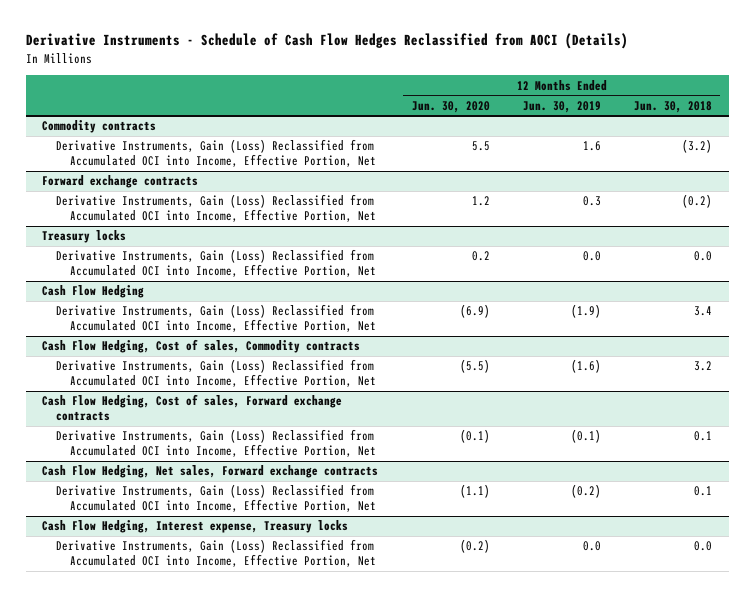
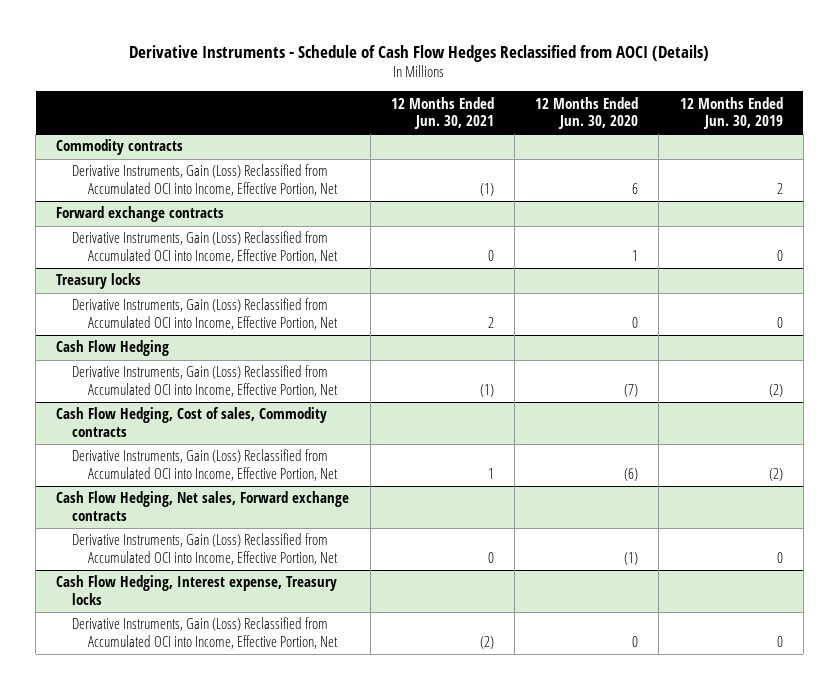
[634,100,713,113] Jun. 30, 2018 -> none
none -> [390,96,494,130] 12 Months Ended Jun. 30, 2021
[471,141,490,152] 5.5 -> [632,182,639,194] 6
[582,141,601,152] 1.6 -> [776,182,783,194] 2
[471,196,490,207] 1.2 -> [632,249,639,261] 1
[582,196,601,207] 0.3 -> [776,249,783,261] 0
[471,251,490,262] 0.2 -> [632,316,639,328] 0
[582,251,601,262] 0.0 -> [776,316,783,328] 0
[459,304,490,319] (6.9) -> [624,383,639,397] (7)
[570,304,601,319] (1.9) -> [768,383,783,397] (2)
[42,394,343,422] Cash Flow Hedging, Cost of sales, Forward exchange contracts -> none
[55,429,376,458] Derivative Instruments, Gain (Loss) Reclassified from Accumulated OCI into Income, Effective Portion, Net -> none
[459,359,490,374] (5.5) -> [624,467,639,481] (6)
[570,359,601,374] (1.6) -> [768,467,783,481] (2)
[459,484,490,499] (1.1) -> [624,551,639,565] (1)
[570,484,601,499] (0.2) -> [776,551,783,563] 0
[459,539,490,554] (0.2) -> [632,635,639,647] 0
[582,541,601,552] 0.0 -> [776,635,783,647] 0

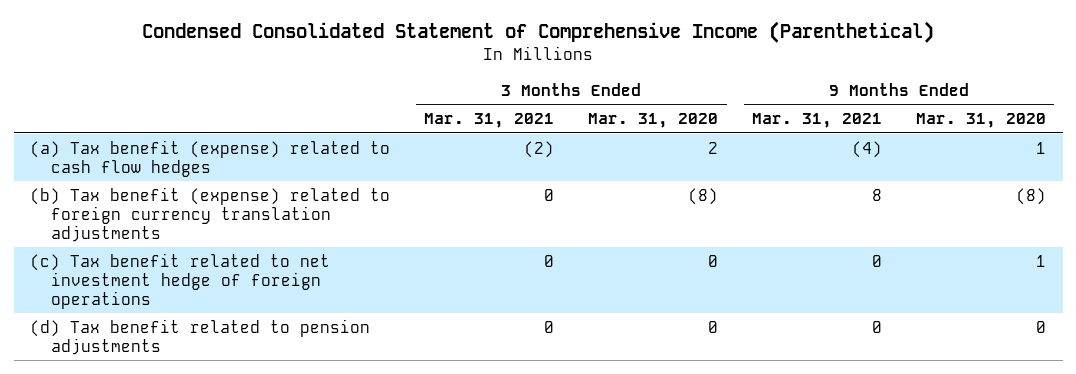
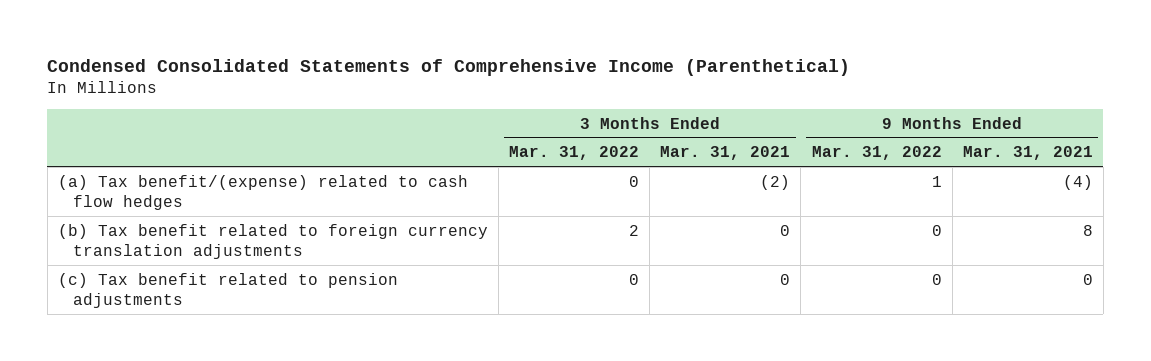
[142,21,935,44] Condensed Consolidated Statement of Comprehensive Income (Parenthetical) -> [47,58,851,76] Condensed Consolidated Statements of Comprehensive Income (Parenthetical)
[588,113,719,129] Mar. 31, 2020 -> none
[916,113,1047,129] Mar. 31, 2020 -> none
none -> [509,146,640,161] Mar. 31, 2022
none -> [811,146,942,161] Mar. 31, 2022
[30,252,331,309] (c) Tax benefit related to net investment hedge of foreign operations -> none
[30,139,391,177] (a) Tax benefit (expense) related to cash flow hedges -> [57,174,468,210] (a) Tax benefit/(expense) related to cash flow hedges
[30,186,391,242] (b) Tax benefit (expense) related to foreign currency translation adjustments -> [57,223,488,259] (b) Tax benefit related to foreign currency translation adjustments
[30,318,371,355] (d) Tax benefit related to pension adjustments -> [57,272,398,308] (c) Tax benefit related to pension adjustments

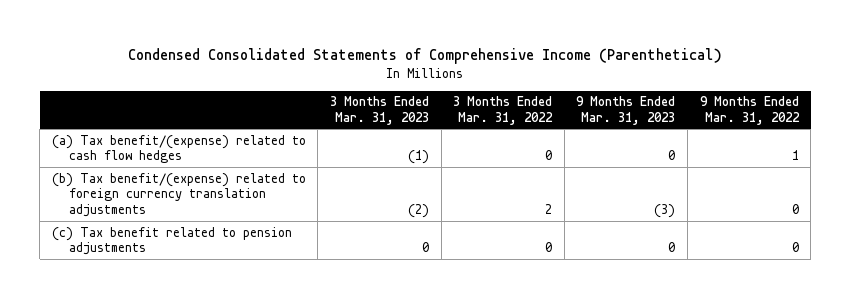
[660,146,791,161] Mar. 31, 2021 -> none
[962,146,1093,161] Mar. 31, 2021 -> none
none -> [330,96,430,125] 3 Months Ended Mar. 31, 2023
none -> [576,96,676,125] 9 Months Ended Mar. 31, 2023
[57,223,488,259] (b) Tax benefit related to foreign currency translation adjustments -> [51,172,306,217] (b) Tax benefit/(expense) related to foreign currency translation adjustments

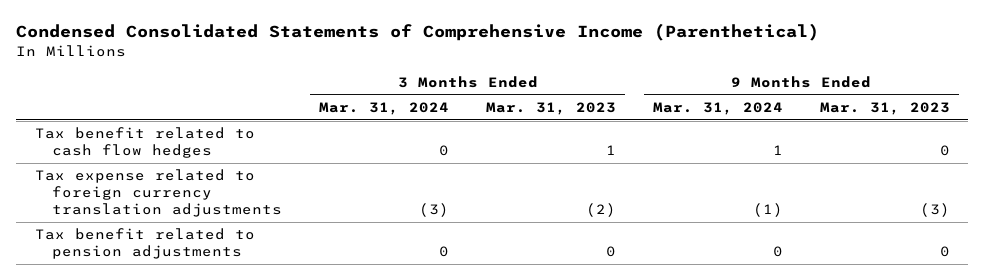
[453,96,554,125] 3 Months Ended Mar. 31, 2022 -> none
[699,96,800,125] 9 Months Ended Mar. 31, 2022 -> none
none -> [319,102,450,116] Mar. 31, 2024
none -> [653,102,784,116] Mar. 31, 2024
[51,134,306,164] (a) Tax benefit/(expense) related to cash flow hedges -> [34,127,255,159] Tax benefit related to cash flow hedges
[408,150,430,165] (1) -> [606,145,617,156] 1
[51,172,306,217] (b) Tax benefit/(expense) related to foreign currency translation adjustments -> [34,169,283,218] Tax expense related to foreign currency translation adjustments
[51,226,292,256] (c) Tax benefit related to pension adjustments -> [34,228,255,260] Tax benefit related to pension adjustments

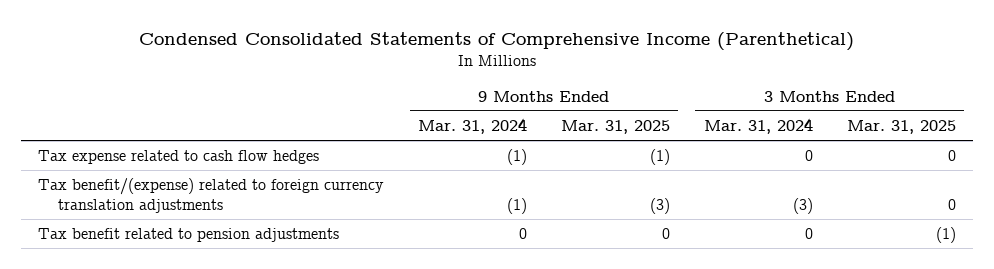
[486,102,617,116] Mar. 31, 2023 -> none
[819,102,950,116] Mar. 31, 2023 -> none
none -> [560,119,670,134] Mar. 31, 2025
none -> [846,119,956,134] Mar. 31, 2025
[34,127,255,159] Tax benefit related to cash flow hedges -> [38,149,320,164] Tax expense related to cash flow hedges
[773,145,784,156] 1 -> [507,148,528,165] (1)
[34,169,283,218] Tax expense related to foreign currency translation adjustments -> [38,177,385,213] Tax benefit/(expense) related to foreign currency translation adjustments

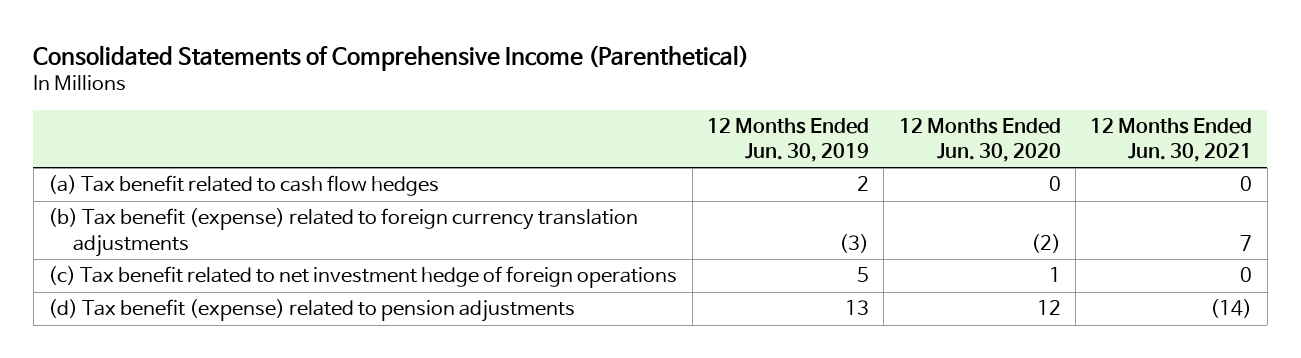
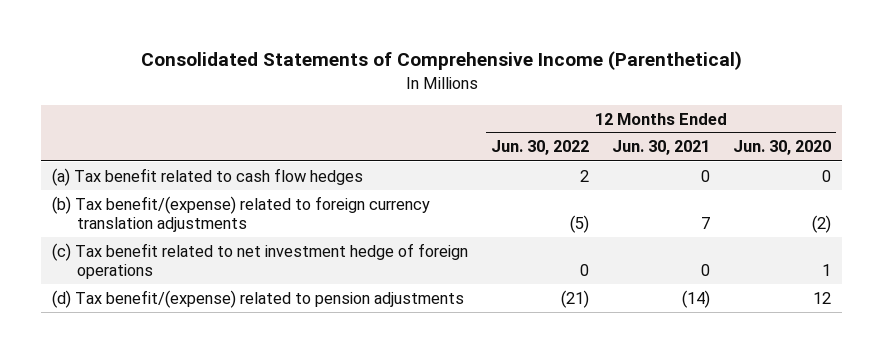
[706,117,869,163] 12 Months Ended Jun. 30, 2019 -> none
none -> [491,140,590,156] Jun. 30, 2022
[48,208,639,257] (b) Tax benefit (expense) related to foreign currency translation adjustments -> [52,195,431,233] (b) Tax benefit/(expense) related to foreign currency translation adjustments
[48,299,576,323] (d) Tax benefit (expense) related to pension adjustments -> [52,289,465,308] (d) Tax benefit/(expense) related to pension adjustments

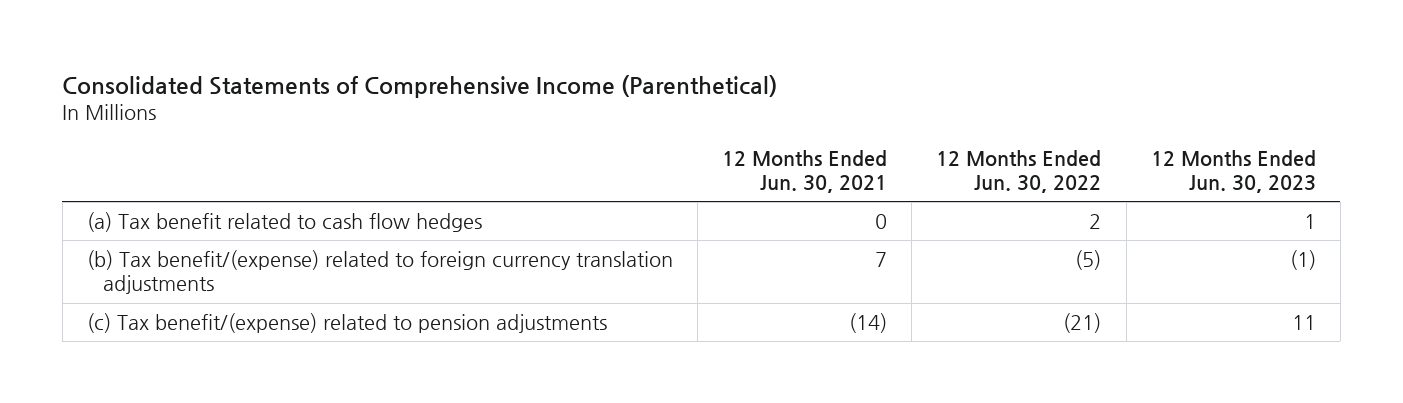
[732,140,831,156] Jun. 30, 2020 -> none
none -> [1150,149,1316,193] 12 Months Ended Jun. 30, 2023
[52,242,469,280] (c) Tax benefit related to net investment hedge of foreign operations -> none
[52,289,465,308] (d) Tax benefit/(expense) related to pension adjustments -> [87,313,608,334] (c) Tax benefit/(expense) related to pension adjustments

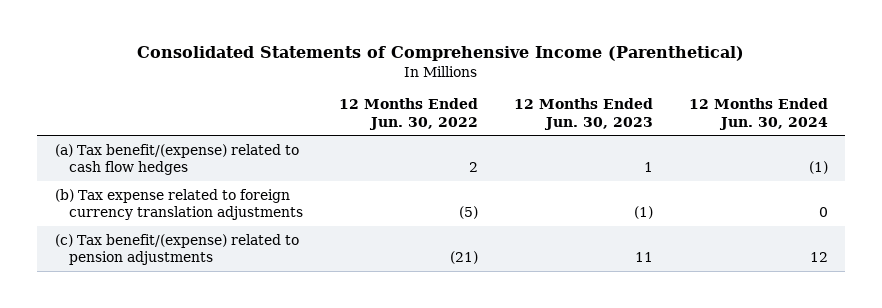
[722,149,888,193] 12 Months Ended Jun. 30, 2021 -> none
none -> [688,97,828,130] 12 Months Ended Jun. 30, 2024
[87,212,483,233] (a) Tax benefit related to cash flow hedges -> [54,143,299,176] (a) Tax benefit/(expense) related to cash flow hedges
[87,250,674,295] (b) Tax benefit/(expense) related to foreign currency translation adjustments -> [54,188,304,221] (b) Tax expense related to foreign currency translation adjustments

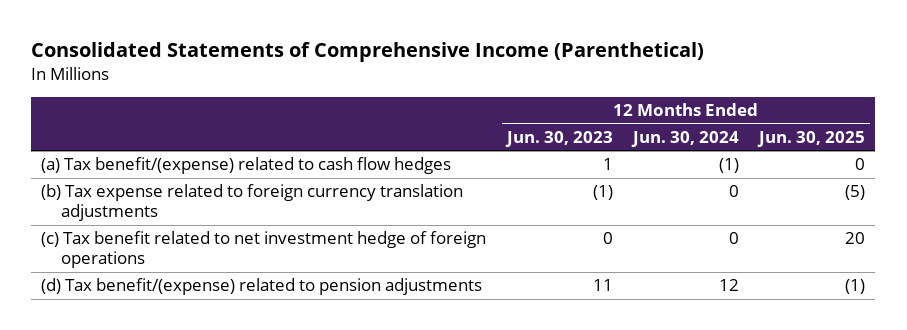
[338,97,478,130] 12 Months Ended Jun. 30, 2022 -> none
none -> [757,130,866,147] Jun. 30, 2025
none -> [41,231,487,269] (c) Tax benefit related to net investment hedge of foreign operations
[54,233,299,266] (c) Tax benefit/(expense) related to pension adjustments -> [41,278,483,296] (d) Tax benefit/(expense) related to pension adjustments

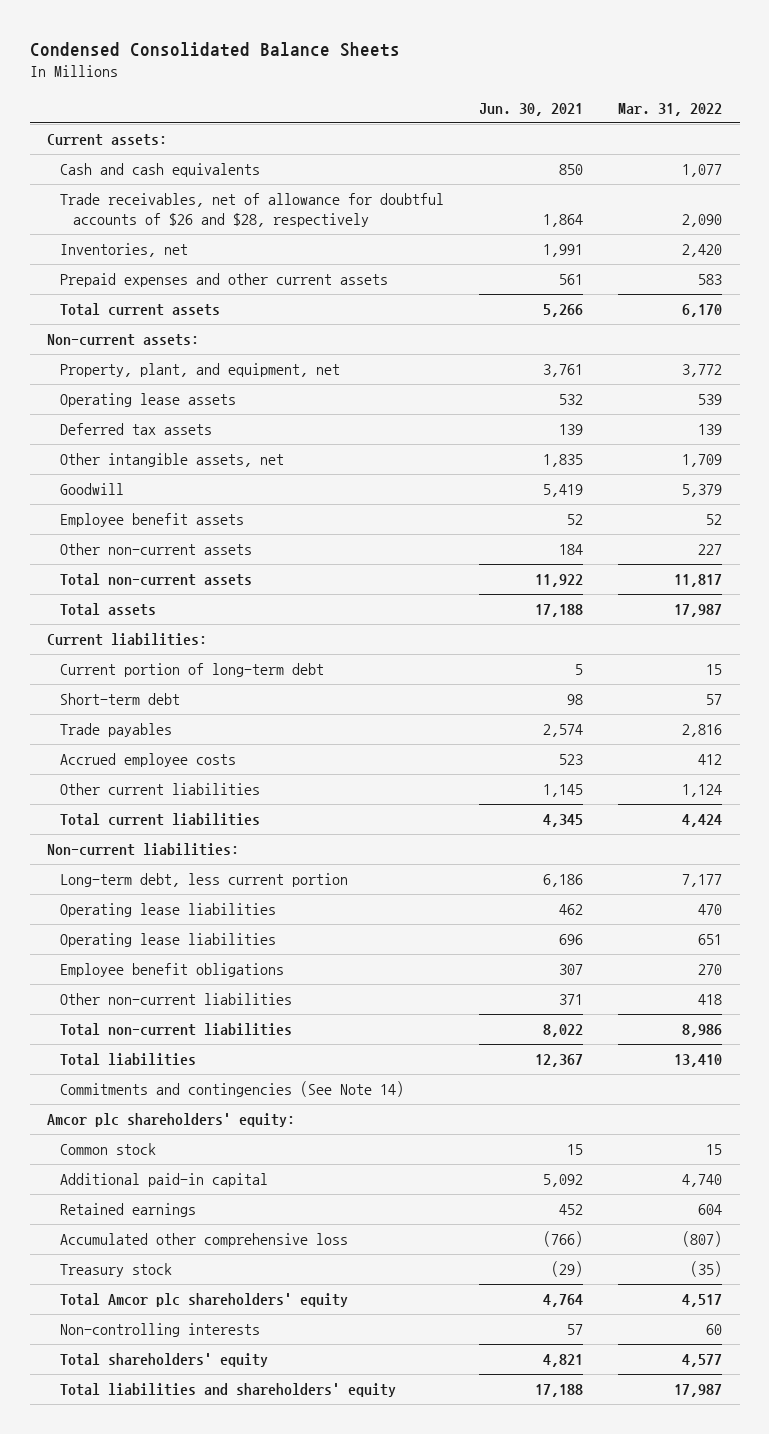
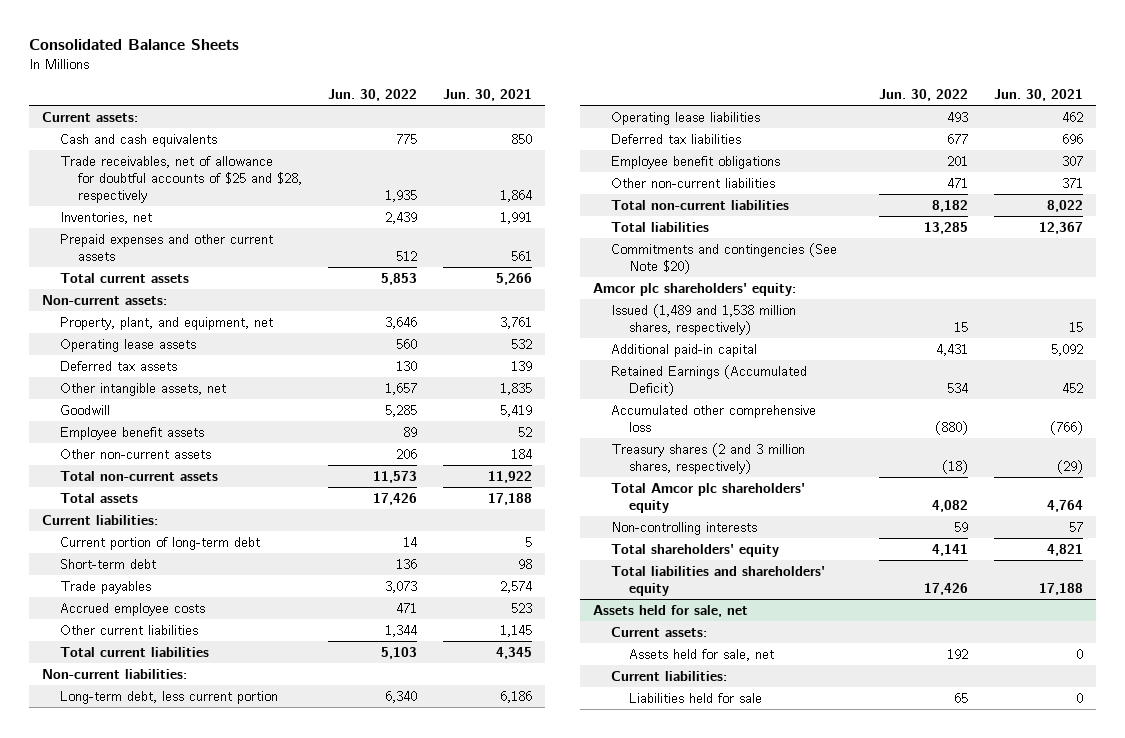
[29,41,400,57] Condensed Consolidated Balance Sheets -> [28,39,239,51] Consolidated Balance Sheets
[618,102,723,116] Mar. 31, 2022 -> none
none -> [328,88,418,101] Jun. 30, 2022
[59,193,444,227] Trade receivables, net of allowance for doubtful accounts of $26 and $28, respectively -> [59,155,303,203] Trade receivables, net of allowance for doubtful accounts of $25 and $28, respectively
[59,933,276,948] Operating lease liabilities -> [611,133,742,144] Deferred tax liabilities
[59,1081,404,1098] Commitments and contingencies (See Note 14) -> [611,242,838,274] Commitments and contingencies (See Note $20)
[59,1143,156,1156] Common stock -> [611,303,797,335] Issued (1,489 and 1,538 million shares, respectively)
[59,1203,196,1218] Retained earnings -> [611,364,808,396] Retained Earnings (Accumulated Deficit)
[59,1263,172,1278] Treasury stock -> [611,442,806,474] Treasury shares (2 and 3 million shares, respectively)
none -> [592,604,748,617] Assets held for sale, net
none -> [611,626,708,637] Current assets:
none -> [629,648,775,661] Assets held for sale, net
none -> [611,670,728,681] Current liabilities:
none -> [629,692,763,703] Liabilities held for sale

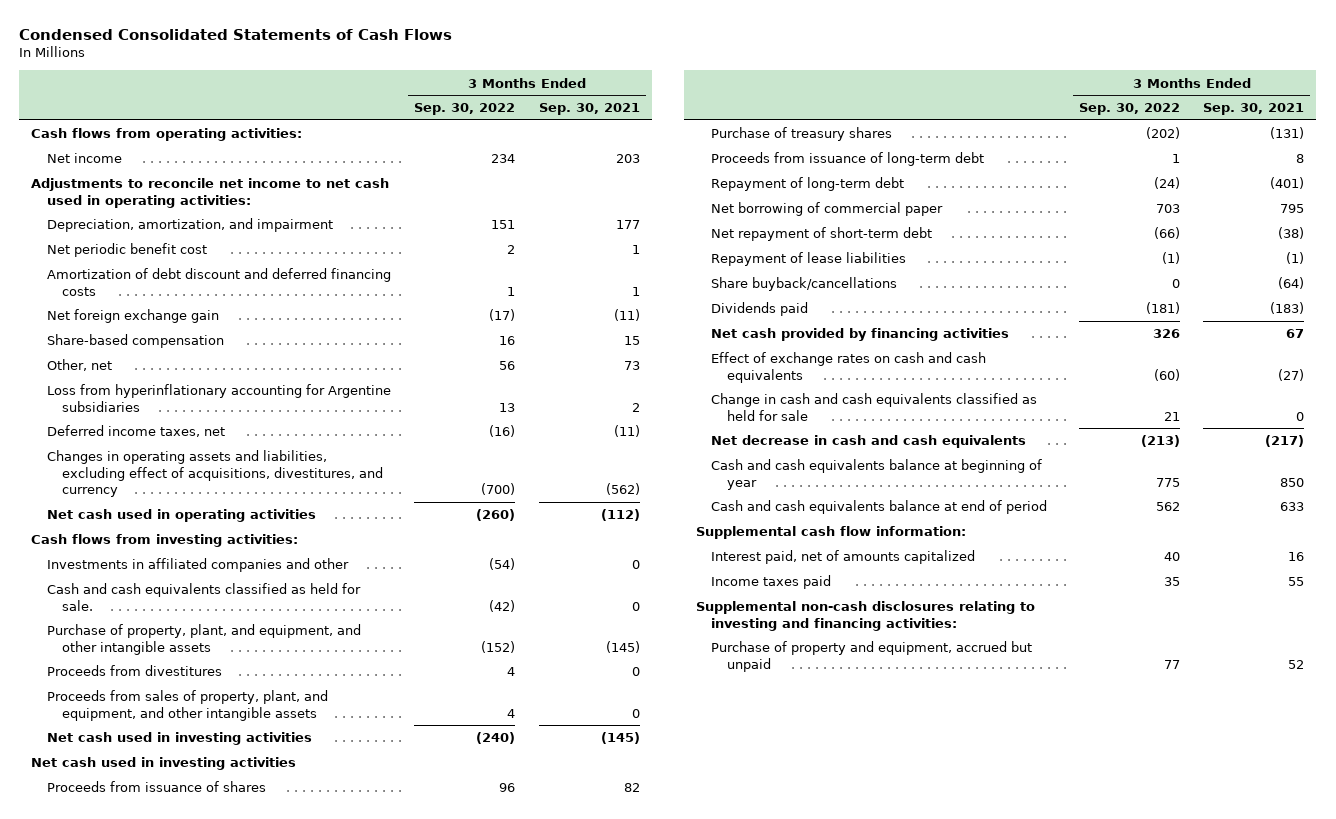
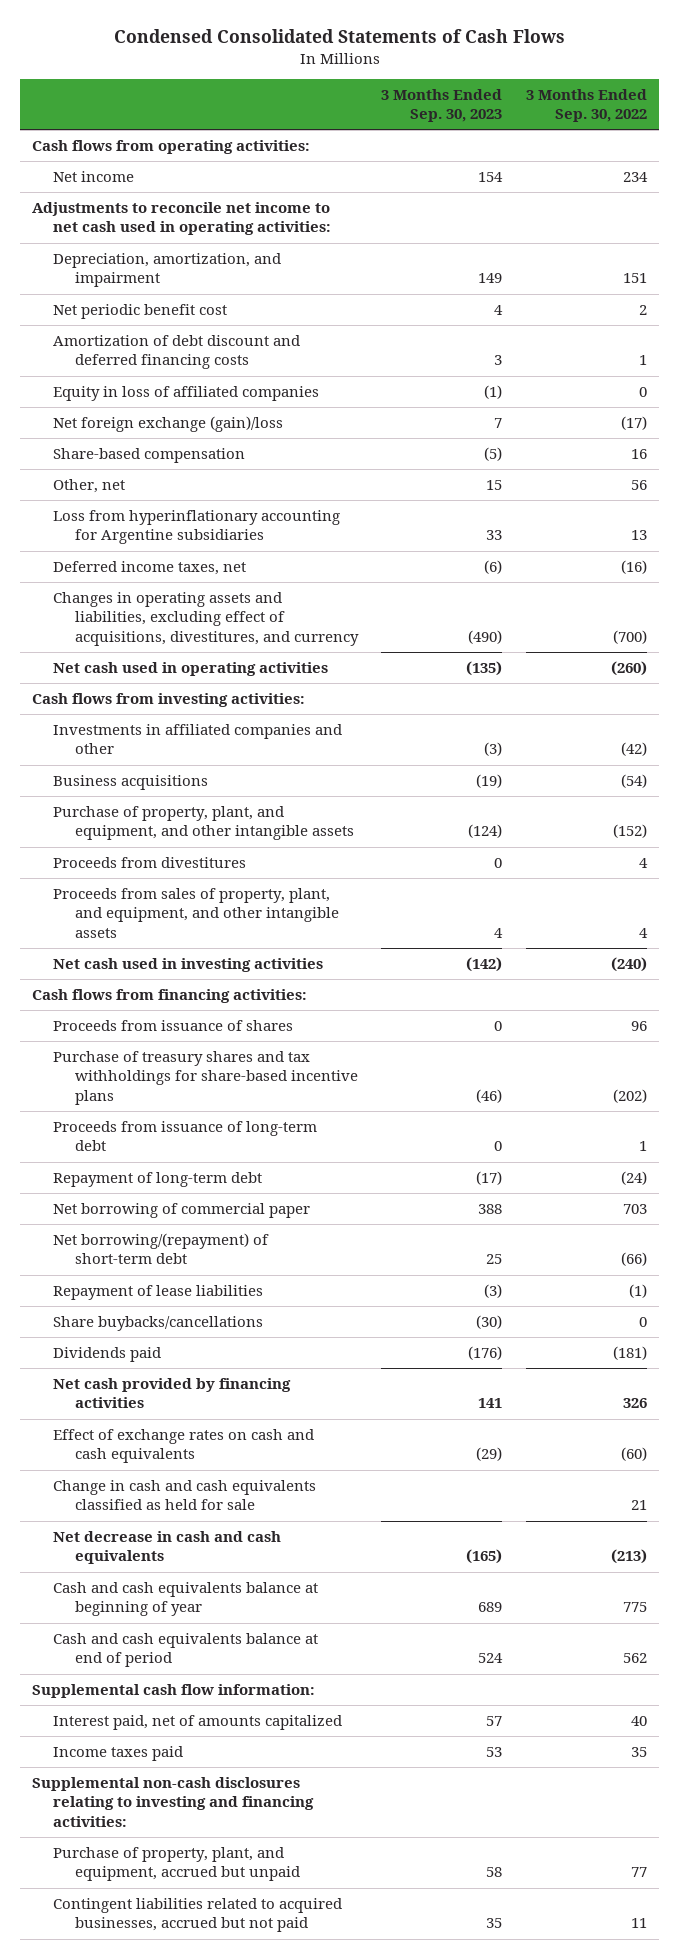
[538,103,640,116] Sep. 30, 2021 -> none
none -> [381,88,503,122] 3 Months Ended Sep. 30, 2023
none -> [53,386,320,402] Equity in loss of affiliated companies
[46,309,219,324] Net foreign exchange gain -> [53,416,284,433] Net foreign exchange (gain)/loss
[46,583,361,611] Cash and cash equivalents classified as held for sale. -> none
[489,558,516,571] (54) -> [621,742,648,757] (42)
none -> [53,775,209,791] Business acquisitions
[31,757,297,771] Net cash used in investing activities -> [31,989,307,1004] Cash flows from financing activities:
[711,127,893,142] Purchase of treasury shares -> [53,1051,358,1105] Purchase of treasury shares and tax withholdings for share-based incentive plans
[711,227,933,242] Net repayment of short-term debt -> [53,1233,270,1265] Net borrowing/(repayment) of short-term debt
[711,277,898,292] Share buyback/cancellations -> [53,1316,264,1332] Share buybacks/cancellations
[711,641,1033,672] Purchase of property and equipment, accrued but unpaid -> [53,1847,300,1882] Purchase of property, plant, and equipment, accrued but unpaid
none -> [53,1898,343,1933] Contingent liabilities related to acquired businesses, accrued but not paid

